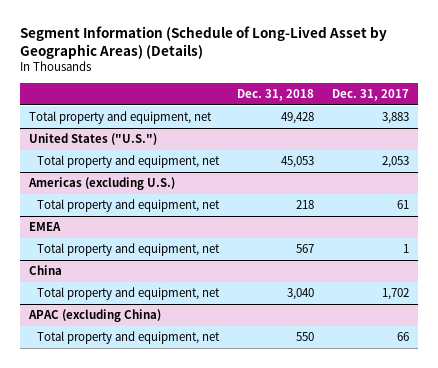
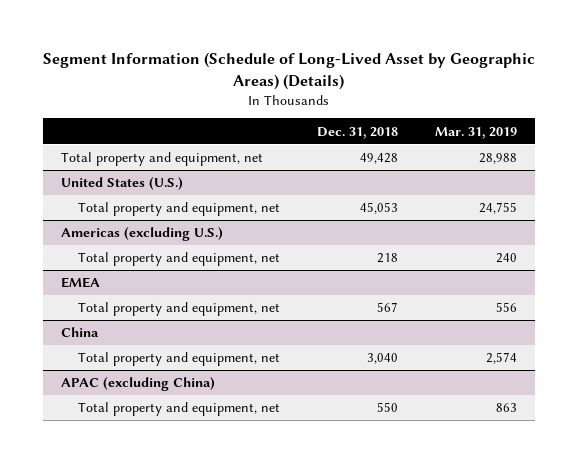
[331,88,409,101] Dec. 31, 2017 -> none
none -> [434,126,517,139] Mar. 31, 2019
[28,133,157,146] United States ("U.S.") -> [61,177,184,191] United States (U.S.)

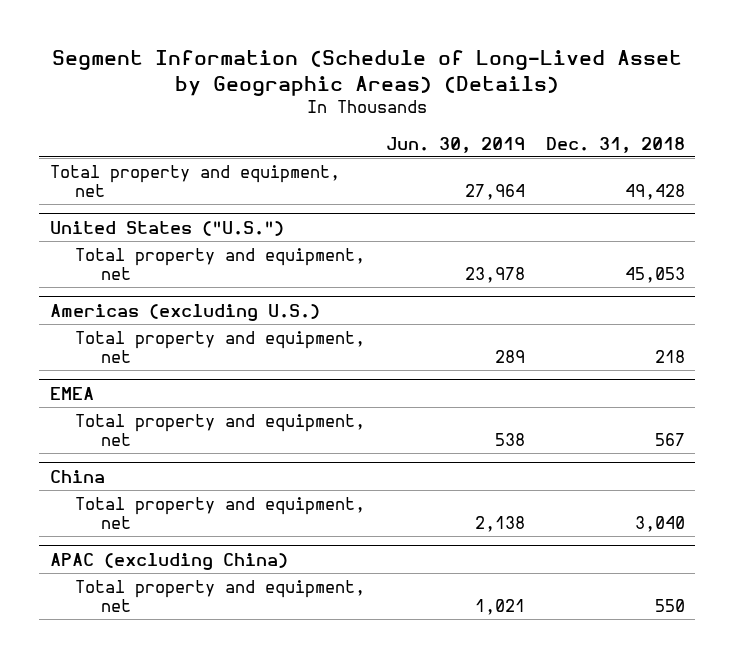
[434,126,517,139] Mar. 31, 2019 -> none
none -> [386,136,526,153] Jun. 30, 2019
[61,177,184,191] United States (U.S.) -> [49,220,284,236] United States ("U.S.")

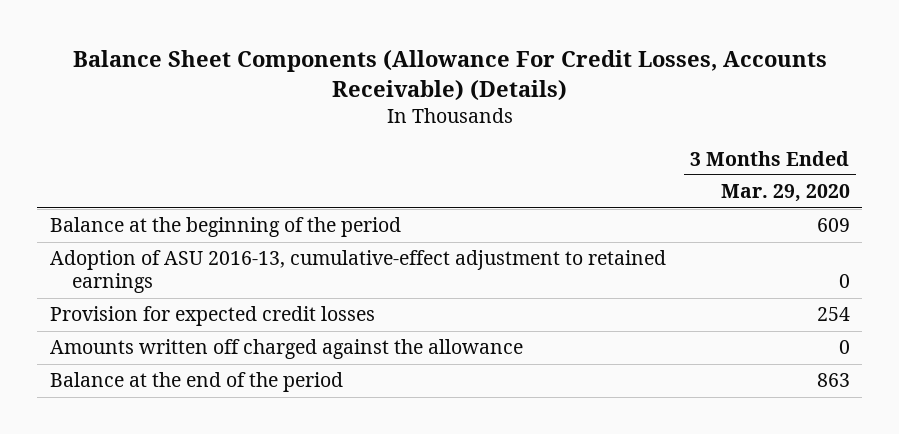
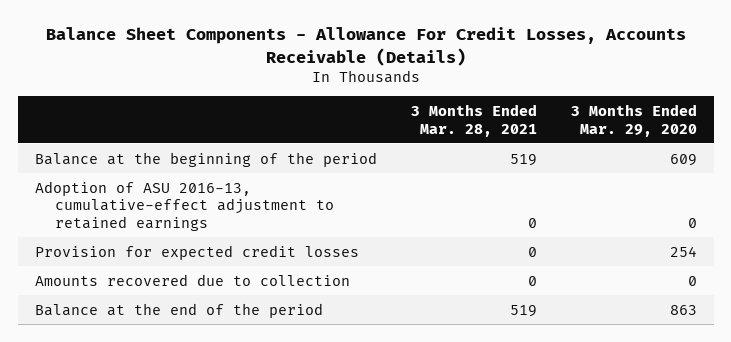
[72,49,827,101] Balance Sheet Components (Allowance For Credit Losses, Accounts Receivable) (Details) -> [45,27,686,66] Balance Sheet Components - Allowance For Credit Losses, Accounts Receivable (Details)
none -> [410,103,537,137] 3 Months Ended Mar. 28, 2021
[49,339,523,360] Amounts written off charged against the allowance -> [34,273,350,286] Amounts recovered due to collection

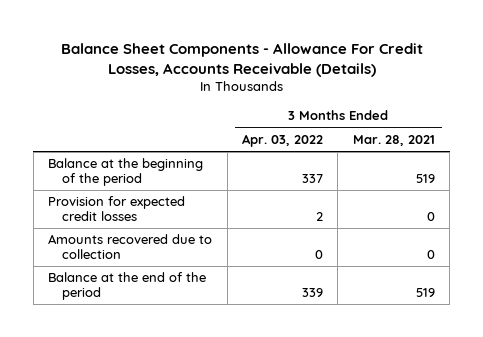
[570,103,697,137] 3 Months Ended Mar. 29, 2020 -> none
none -> [242,133,324,147] Apr. 03, 2022
[34,180,335,231] Adoption of ASU 2016-13, cumulative-effect adjustment to retained earnings -> none

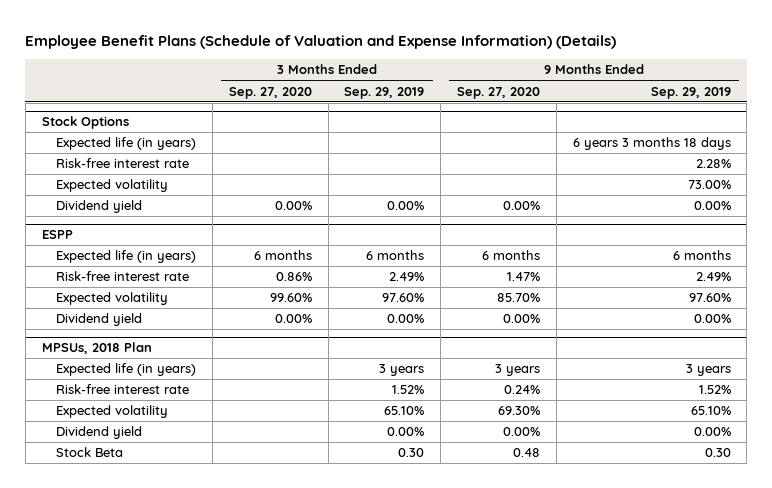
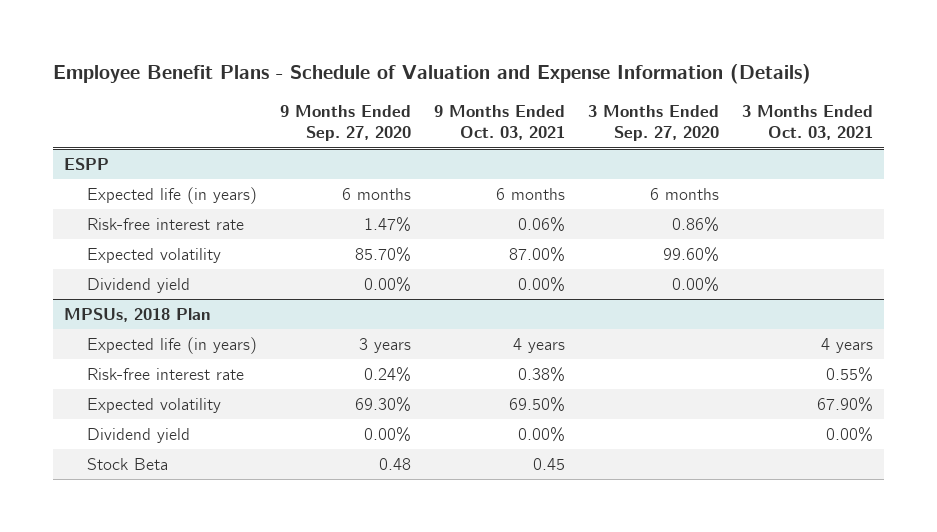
[25,34,617,49] Employee Benefit Plans (Schedule of Valuation and Expense Information) (Details) -> [52,64,811,85] Employee Benefit Plans - Schedule of Valuation and Expense Information (Details)
[344,86,425,99] Sep. 29, 2019 -> none
[650,86,731,99] Sep. 29, 2019 -> none
none -> [433,105,565,141] 9 Months Ended Oct. 03, 2021
none -> [741,105,873,141] 3 Months Ended Oct. 03, 2021
[41,116,129,130] Stock Options -> none
[56,137,197,151] Expected life (in years) -> none
[56,158,190,169] Risk-free interest rate -> none
[56,179,169,193] Expected volatility -> none
[56,200,143,214] Dividend yield -> none

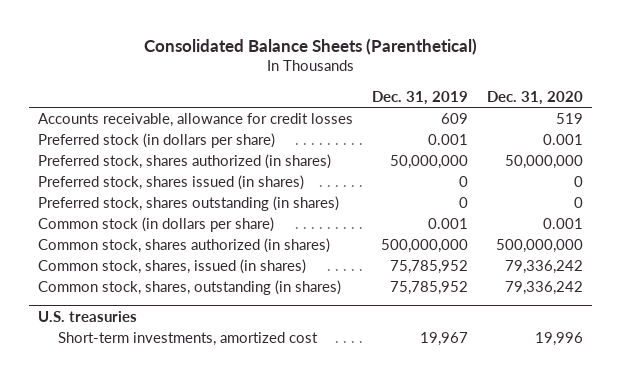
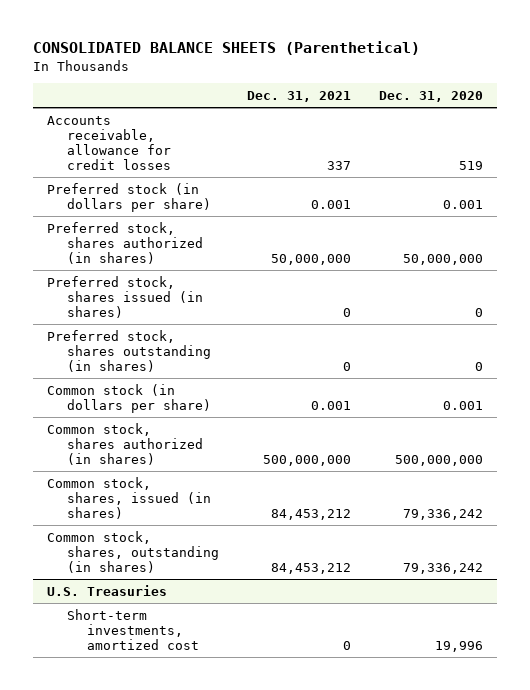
[143,37,477,55] Consolidated Balance Sheets (Parenthetical) -> [33,41,421,56] CONSOLIDATED BALANCE SHEETS (Parenthetical)
[372,90,469,105] Dec. 31, 2019 -> none
none -> [247,90,352,102] Dec. 31, 2021
[38,310,138,322] U.S. treasuries -> [47,584,168,596] U.S. Treasuries

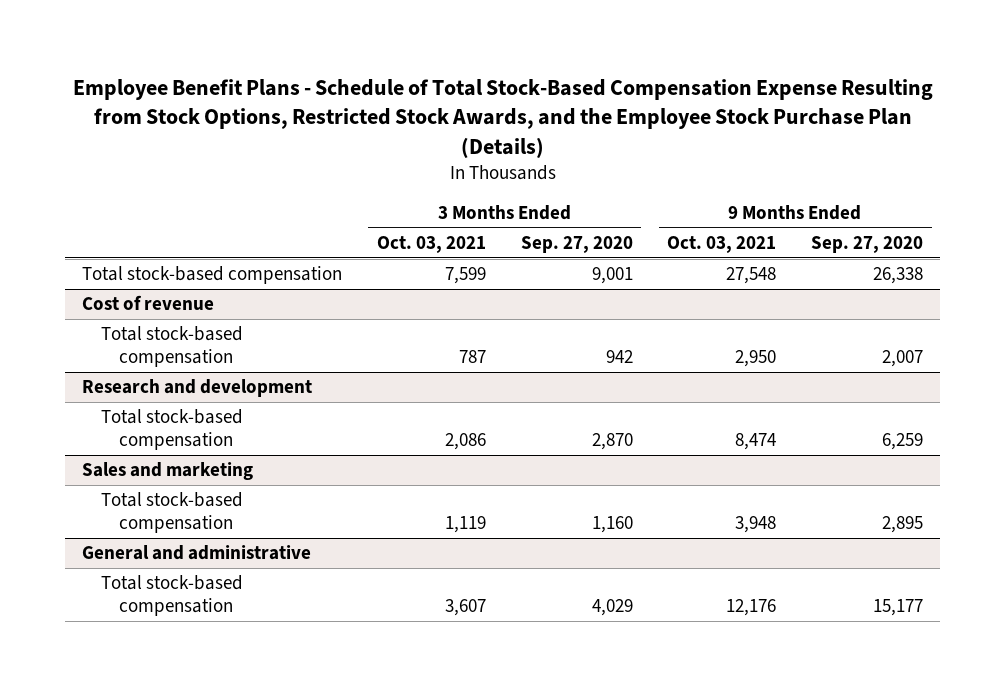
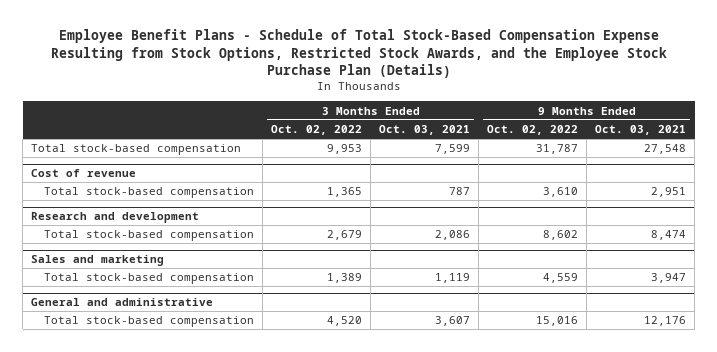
[520,236,633,254] Sep. 27, 2020 -> none
[810,236,923,254] Sep. 27, 2020 -> none
none -> [271,125,363,136] Oct. 02, 2022
none -> [487,125,579,136] Oct. 02, 2022
[735,350,777,368] 2,950 -> [651,187,687,198] 2,951
[735,516,777,534] 3,948 -> [651,273,687,284] 3,947

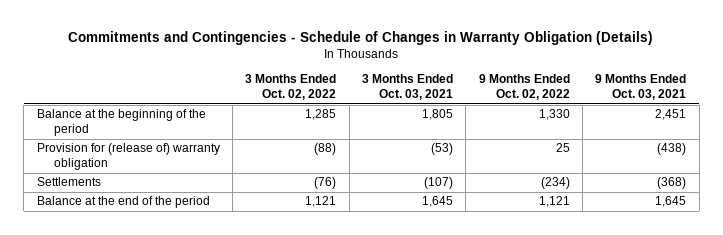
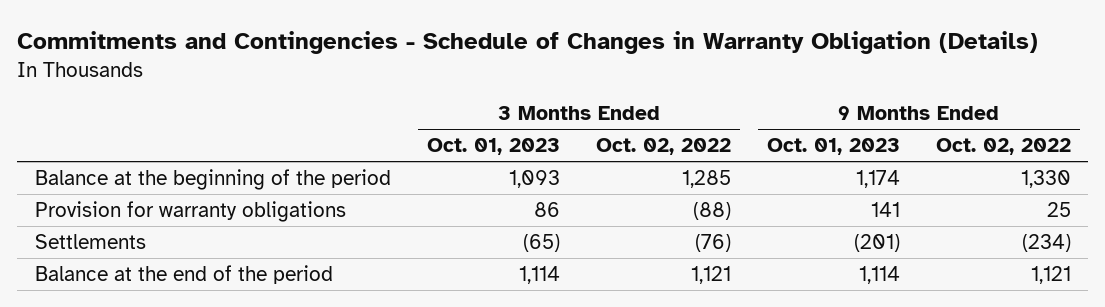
[361,74,453,101] 3 Months Ended Oct. 03, 2021 -> none
[595,74,687,101] 9 Months Ended Oct. 03, 2021 -> none
none -> [426,138,560,156] Oct. 01, 2023
none -> [766,138,900,156] Oct. 01, 2023
[36,143,220,171] Provision for (release of) warranty obligation -> [34,200,346,222] Provision for warranty obligations

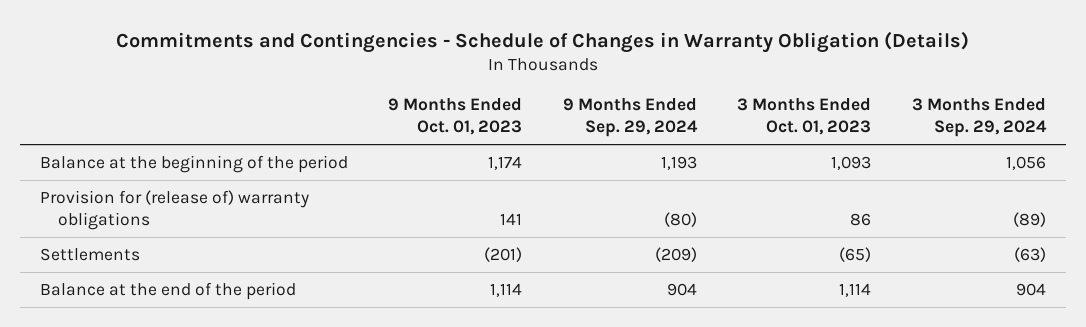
[595,138,731,156] Oct. 02, 2022 -> none
[935,138,1071,156] Oct. 02, 2022 -> none
none -> [562,98,698,138] 9 Months Ended Sep. 29, 2024
none -> [911,98,1047,138] 3 Months Ended Sep. 29, 2024
[34,200,346,222] Provision for warranty obligations -> [40,189,310,230] Provision for (release of) warranty obligations

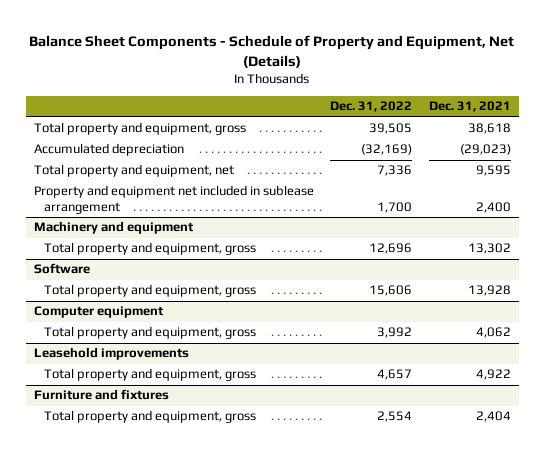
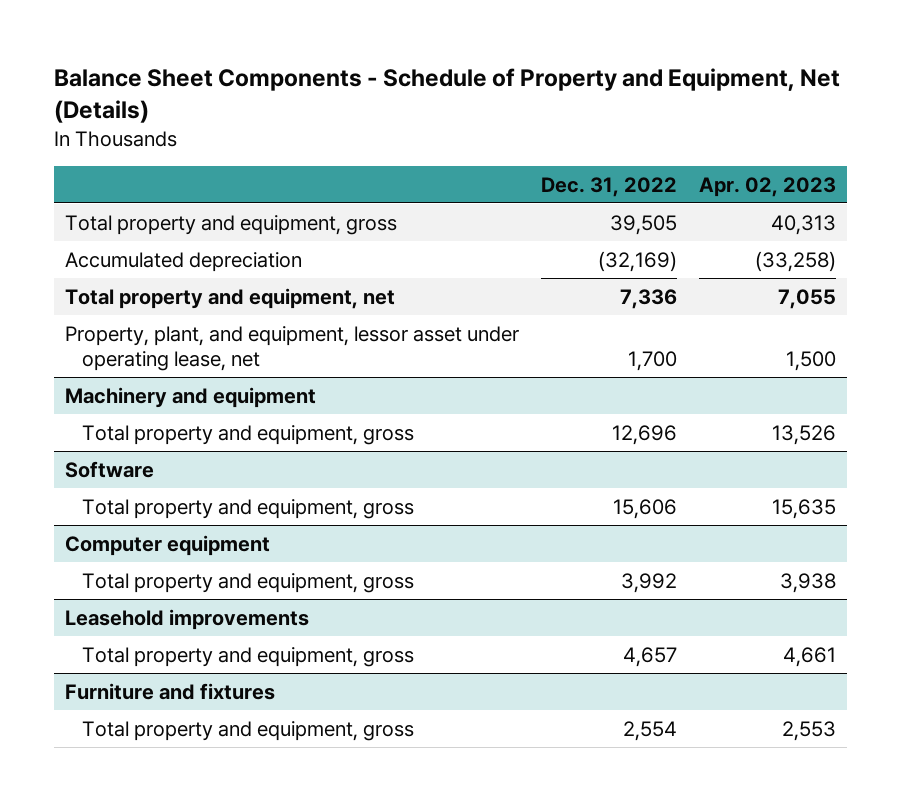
[428,101,511,113] Dec. 31, 2021 -> none
none -> [699,176,837,197] Apr. 02, 2023
[34,185,315,215] Property and equipment net included in sublease arrangement -> [64,325,519,372] Property, plant, and equipment, lessor asset under operating lease, net

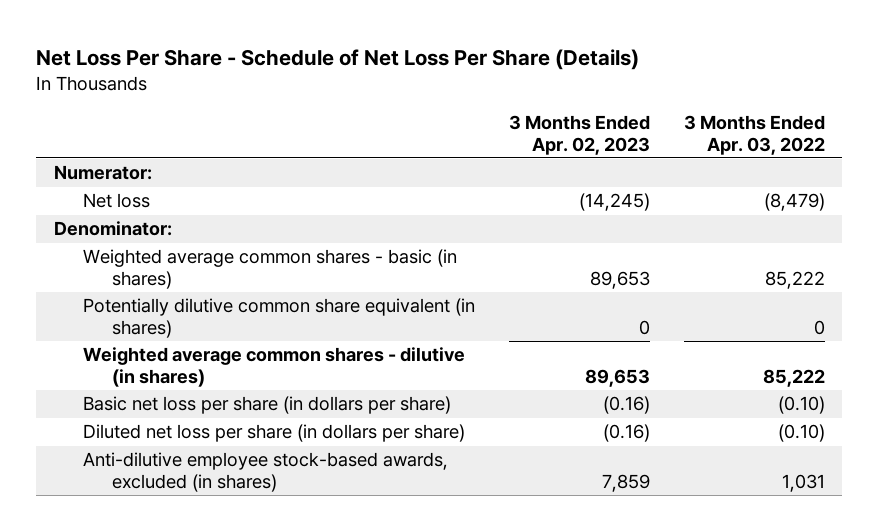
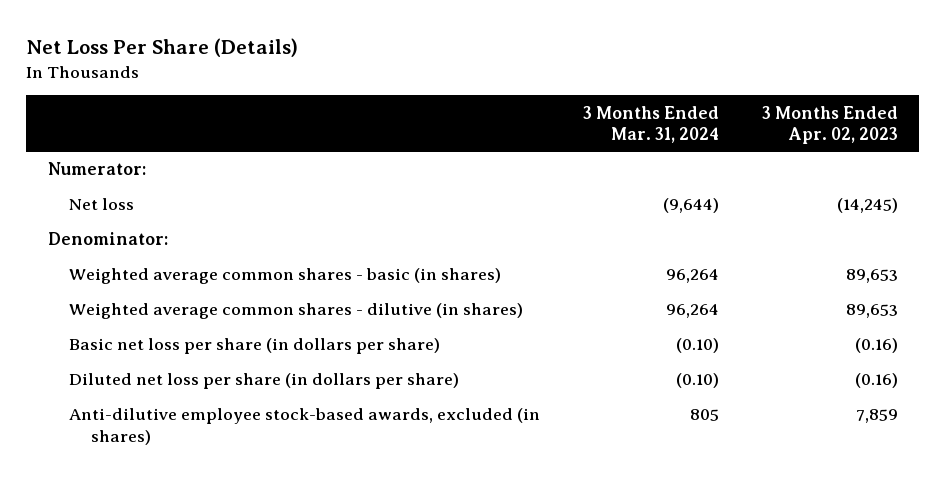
[36,49,640,71] Net Loss Per Share - Schedule of Net Loss Per Share (Details) -> [26,37,299,57] Net Loss Per Share (Details)
[683,114,825,155] 3 Months Ended Apr. 03, 2022 -> none
none -> [582,105,719,144] 3 Months Ended Mar. 31, 2024
[82,298,475,339] Potentially dilutive common share equivalent (in shares) -> none

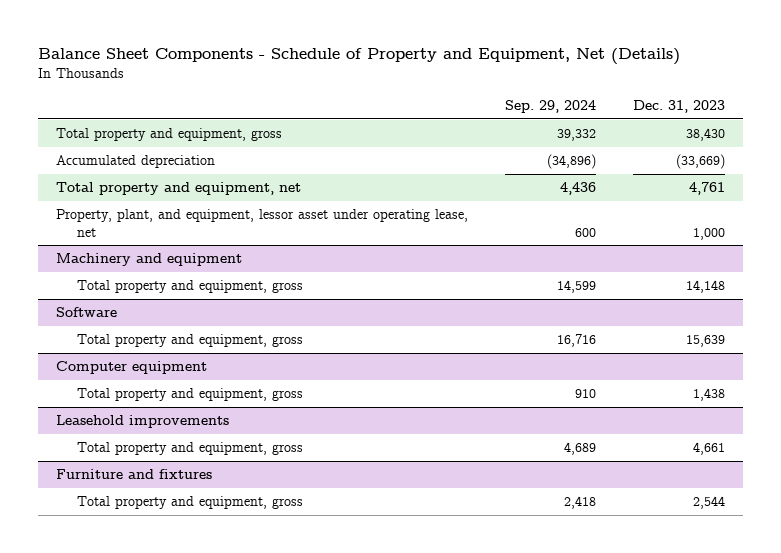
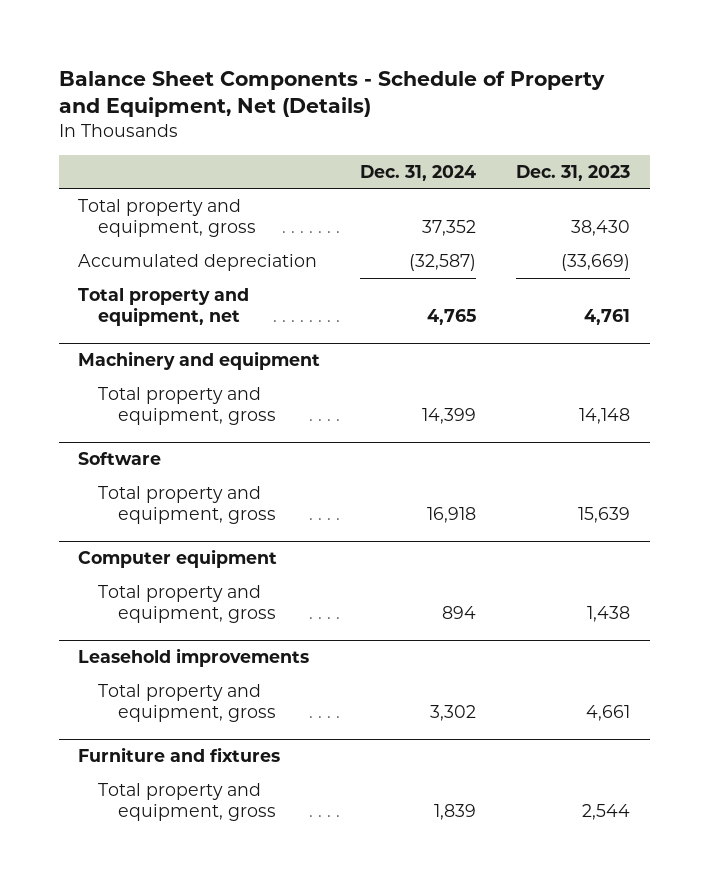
[505,100,597,114] Sep. 29, 2024 -> none
none -> [360,164,477,181] Dec. 31, 2024
[56,209,469,237] Property, plant, and equipment, lessor asset under operating lease, net -> none

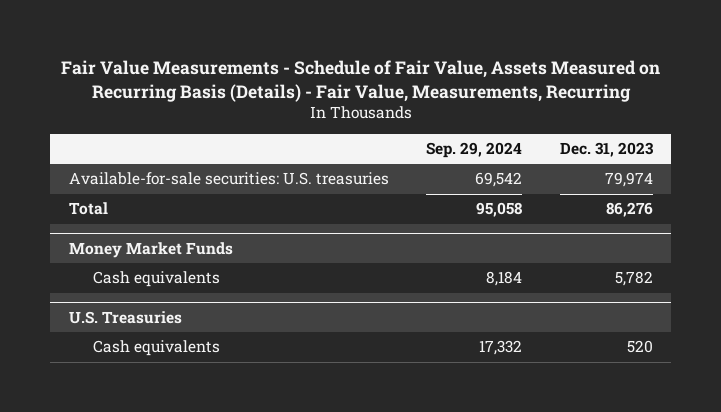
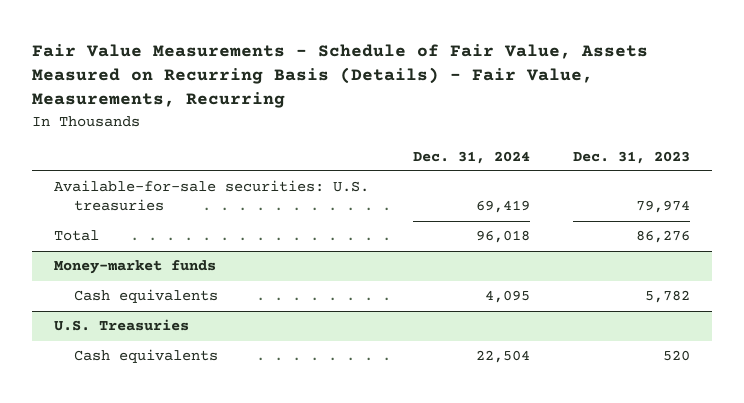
[426,142,523,159] Sep. 29, 2024 -> none
none -> [412,150,530,164] Dec. 31, 2024
[68,241,233,258] Money Market Funds -> [53,260,216,275] Money-market funds

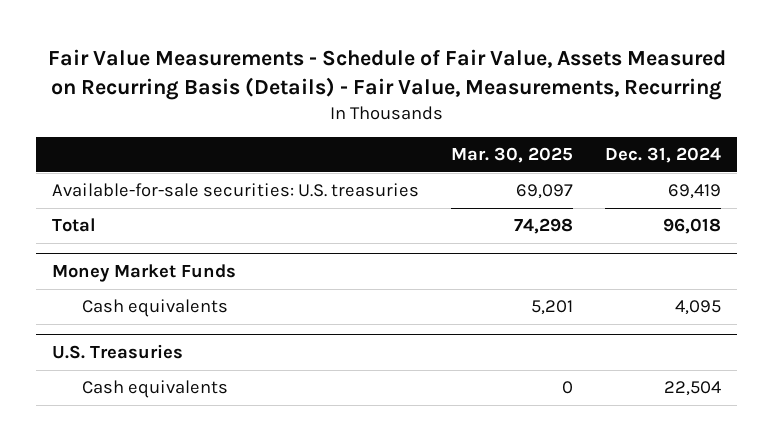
[573,150,691,164] Dec. 31, 2023 -> none
none -> [451,147,574,164] Mar. 30, 2025
[53,260,216,275] Money-market funds -> [52,264,237,283] Money Market Funds

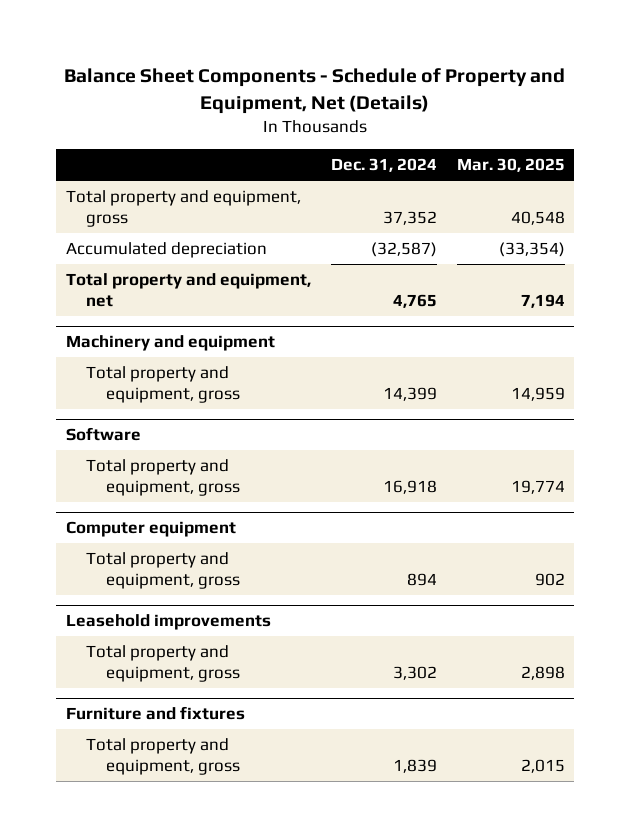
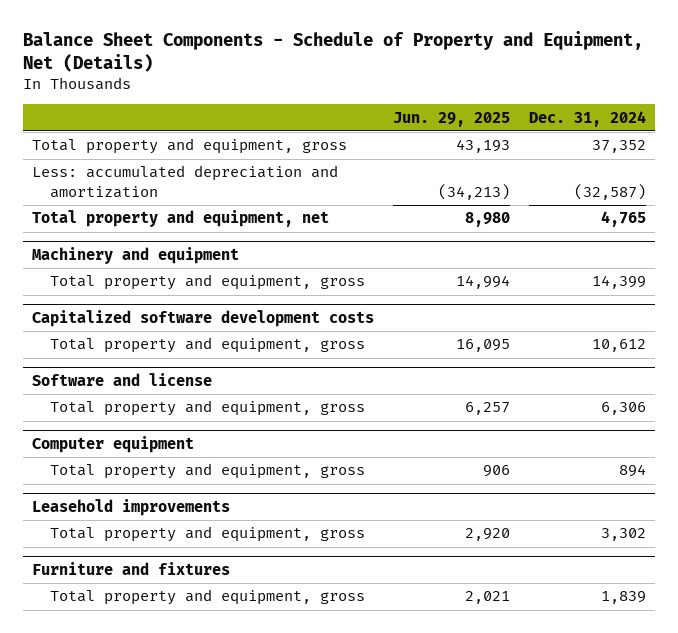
[456,158,565,173] Mar. 30, 2025 -> none
none -> [393,111,511,127] Jun. 29, 2025
[65,242,267,259] Accumulated depreciation -> [32,165,339,198] Less: accumulated depreciation and amortization
[65,427,141,442] Software -> [32,310,375,328] Capitalized software development costs
[382,479,437,494] 16,918 -> [591,339,646,353] 10,612
none -> [32,373,213,387] Software and license
none -> [49,400,365,417] Total property and equipment, gross

